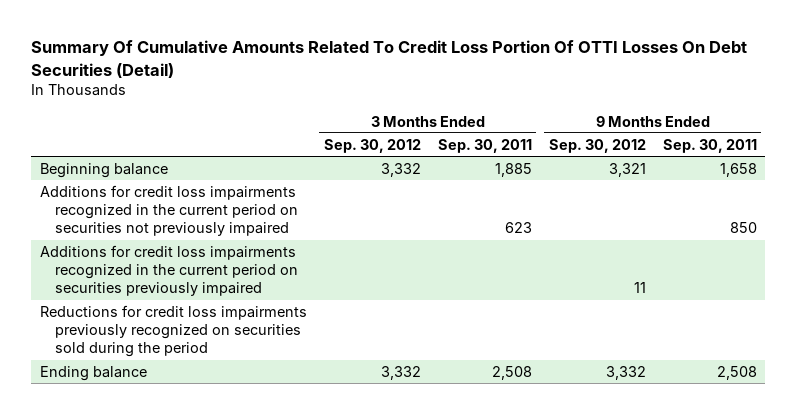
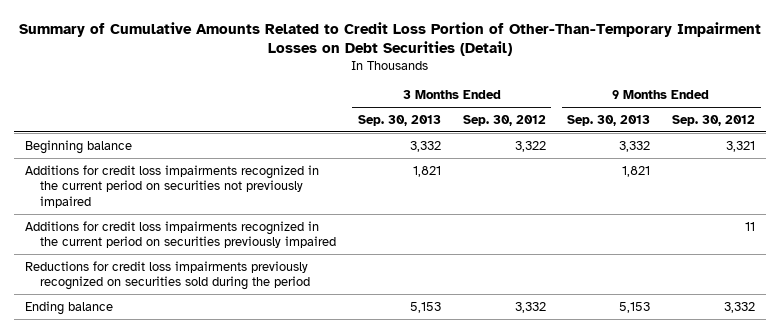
[31,40,748,78] Summary Of Cumulative Amounts Related To Credit Loss Portion Of OTTI Losses On Debt Securities (Detail) -> [19,21,762,57] Summary of Cumulative Amounts Related to Credit Loss Portion of Other-Than-Temporary Impairment Losses on Debt Securities (Detail)
[437,138,532,153] Sep. 30, 2011 -> none
[662,138,757,153] Sep. 30, 2011 -> none
none -> [357,114,441,126] Sep. 30, 2013
none -> [567,114,651,126] Sep. 30, 2013
[380,162,421,177] 3,332 -> [514,140,546,152] 3,322

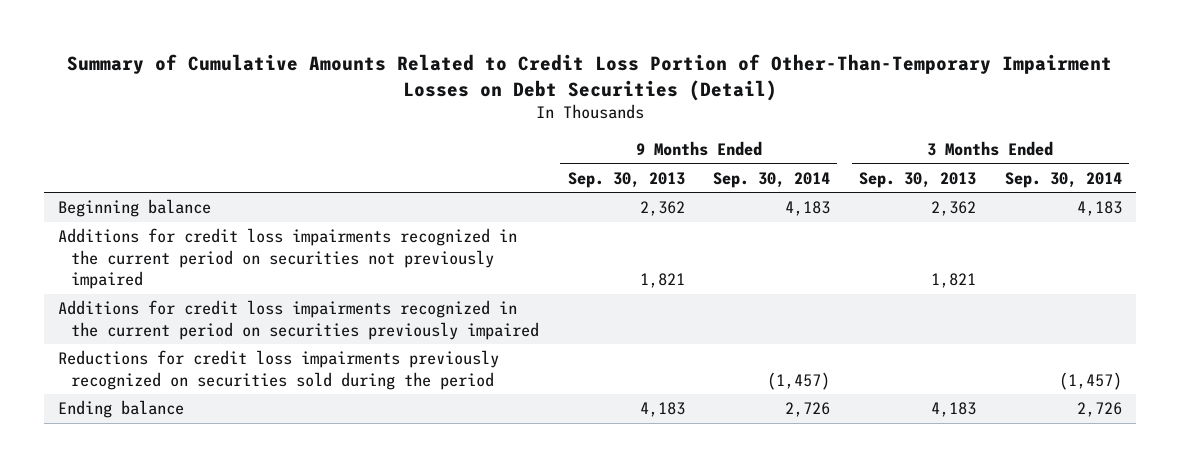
[462,114,546,126] Sep. 30, 2012 -> none
[672,114,756,126] Sep. 30, 2012 -> none
none -> [713,171,831,188] Sep. 30, 2014
none -> [1004,171,1122,188] Sep. 30, 2014
[409,140,441,152] 3,332 -> [931,201,977,217] 2,362
[619,140,651,152] 3,332 -> [639,201,685,217] 2,362
[409,301,441,313] 5,153 -> [931,402,977,418] 4,183
[619,301,651,313] 5,153 -> [639,402,685,418] 4,183

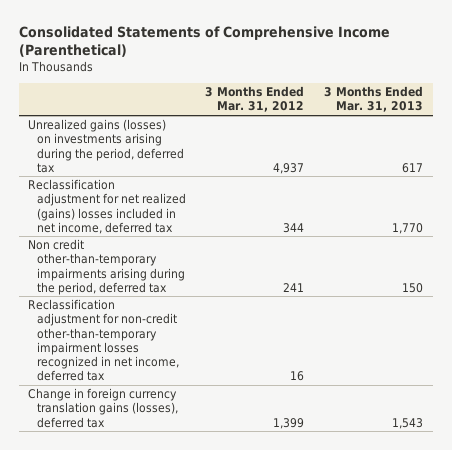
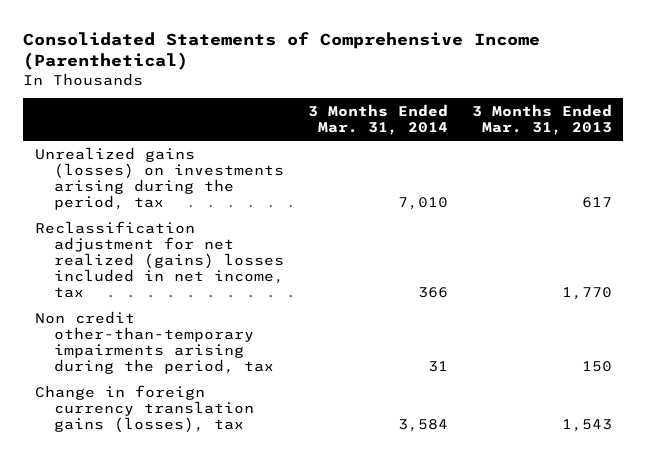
[205,86,305,113] 3 Months Ended Mar. 31, 2012 -> none
none -> [307,104,448,136] 3 Months Ended Mar. 31, 2014
[28,299,179,381] Reclassification adjustment for non-credit other-than-temporary impairment losses recognized in net income, deferred tax -> none
[28,119,184,173] Unrealized gains (losses) on investments arising during the period, deferred tax -> [34,146,285,210] Unrealized gains (losses) on investments arising during the period, tax
[28,179,186,234] Reclassification adjustment for net realized (gains) losses included in net income, deferred tax -> [34,220,285,298] Reclassification adjustment for net realized (gains) losses included in net income, tax
[28,239,185,295] Non credit other-than-temporary impairments arising during the period, deferred tax -> [34,310,275,374] Non credit other-than-temporary impairments arising during the period, tax
[28,388,178,428] Change in foreign currency translation gains (losses), deferred tax -> [34,384,255,433] Change in foreign currency translation gains (losses), tax

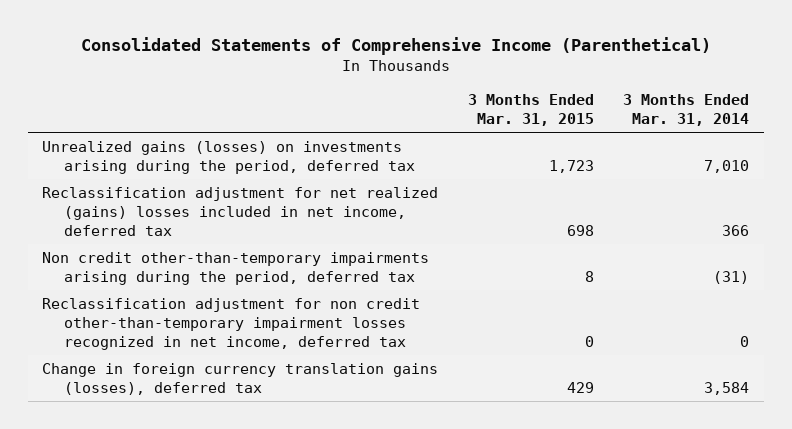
[471,104,612,136] 3 Months Ended Mar. 31, 2013 -> none
none -> [467,94,594,126] 3 Months Ended Mar. 31, 2015
[34,146,285,210] Unrealized gains (losses) on investments arising during the period, tax -> [42,141,415,174] Unrealized gains (losses) on investments arising during the period, deferred tax
[34,220,285,298] Reclassification adjustment for net realized (gains) losses included in net income, tax -> [42,187,439,236] Reclassification adjustment for net realized (gains) losses included in net income, deferred tax
[34,310,275,374] Non credit other-than-temporary impairments arising during the period, tax -> [42,252,430,285] Non credit other-than-temporary impairments arising during the period, deferred tax
[427,360,448,372] 31 -> [713,270,750,284] (31)
none -> [42,298,421,350] Reclassification adjustment for non credit other-than-temporary impairment losses recognized in net income, deferred tax
[34,384,255,433] Change in foreign currency translation gains (losses), tax -> [42,363,439,395] Change in foreign currency translation gains (losses), deferred tax

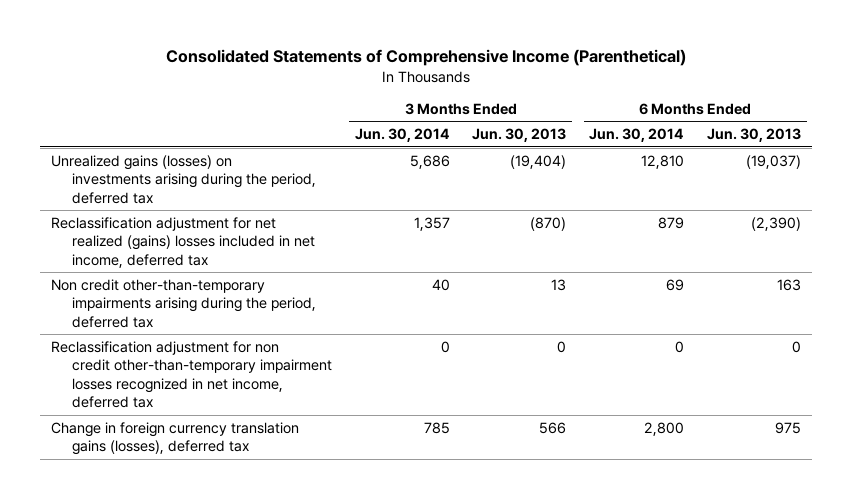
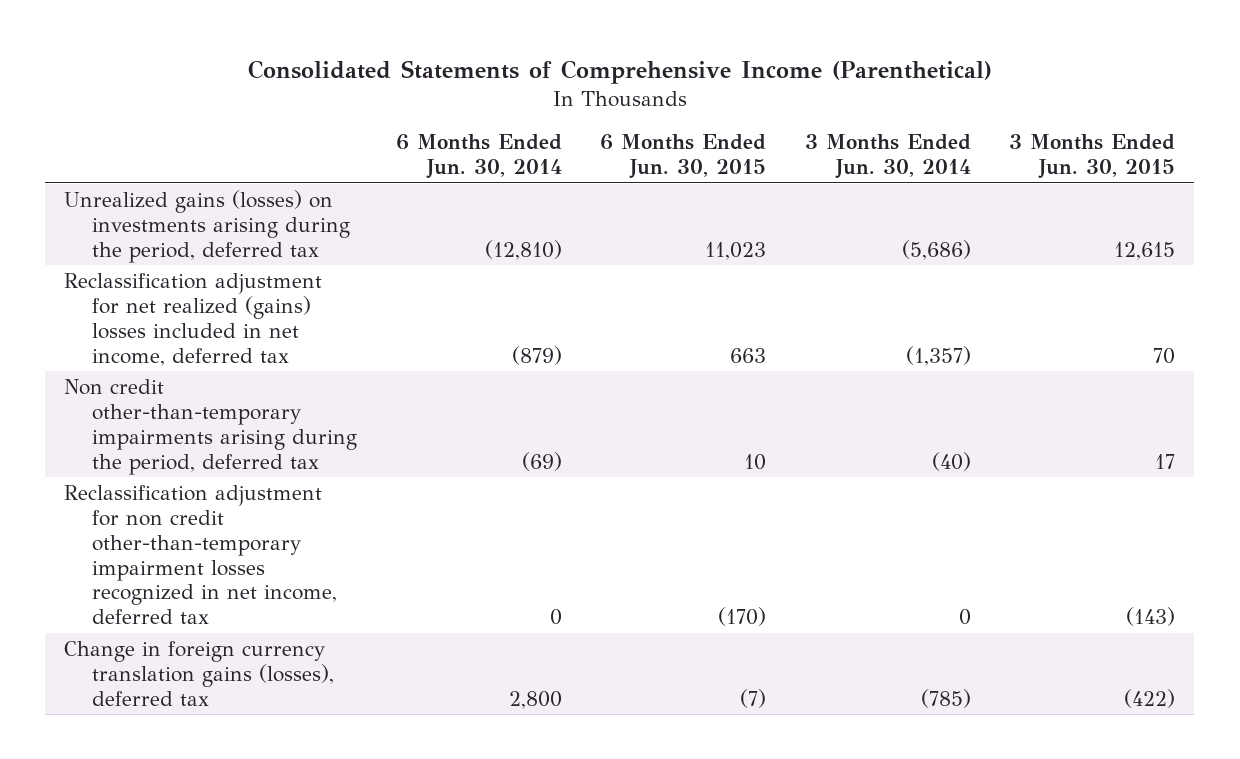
[472,128,567,143] Jun. 30, 2013 -> none
[707,128,802,143] Jun. 30, 2013 -> none
none -> [600,134,767,180] 6 Months Ended Jun. 30, 2015
none -> [1009,134,1176,180] 3 Months Ended Jun. 30, 2015
[409,154,450,169] 5,686 -> [901,239,971,260] (5,686)
[641,154,685,169] 12,810 -> [484,239,562,260] (12,810)
[413,216,450,231] 1,357 -> [905,345,971,366] (1,357)
[658,216,685,229] 879 -> [511,345,562,365] (879)
[431,278,450,291] 40 -> [931,451,971,471] (40)
[666,278,685,291] 69 -> [521,451,562,471] (69)
[423,421,450,434] 785 -> [920,688,971,708] (785)

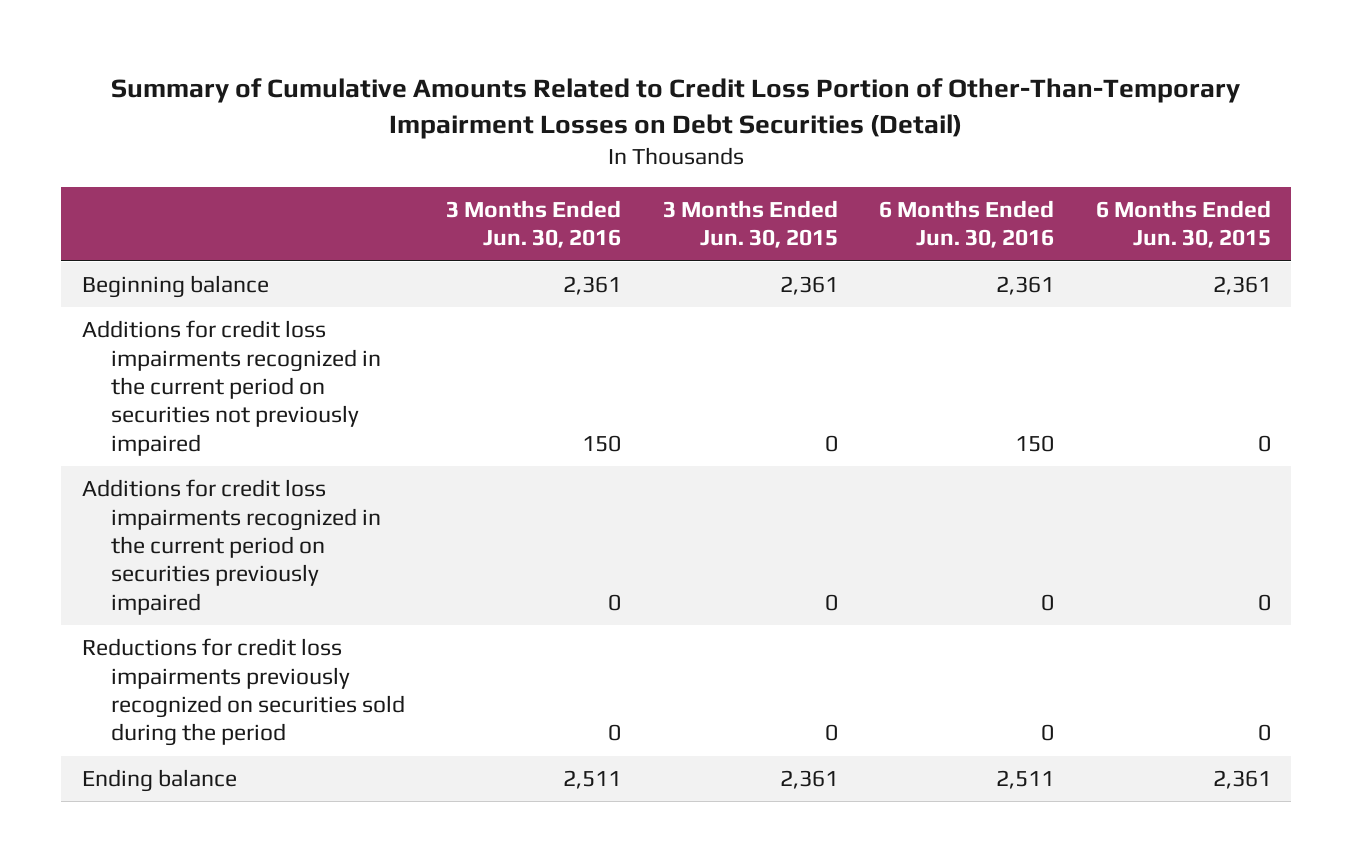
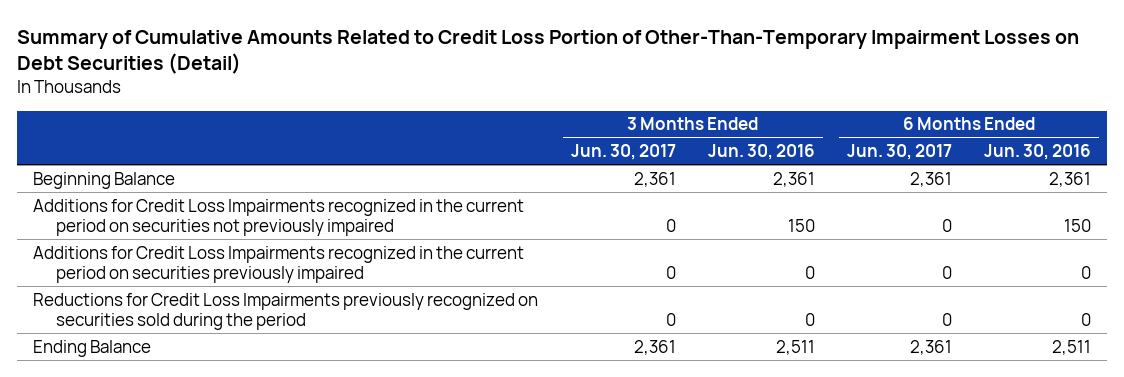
[662,199,838,249] 3 Months Ended Jun. 30, 2015 -> none
[1095,199,1271,249] 6 Months Ended Jun. 30, 2015 -> none
none -> [570,144,676,161] Jun. 30, 2017
none -> [846,144,952,161] Jun. 30, 2017
[81,275,269,299] Beginning balance -> [33,171,176,189] Beginning Balance
[81,320,381,456] Additions for credit loss impairments recognized in the current period on securities not previously impaired -> [33,198,525,236] Additions for Credit Loss Impairments recognized in the current period on securities not previously impaired
[81,479,381,615] Additions for credit loss impairments recognized in the current period on securities previously impaired -> [33,245,525,283] Additions for Credit Loss Impairments recognized in the current period on securities previously impaired
[81,638,405,747] Reductions for credit loss impairments previously recognized on securities sold during the period -> [33,292,539,330] Reductions for Credit Loss Impairments previously recognized on securities sold during the period
[81,769,237,793] Ending balance -> [33,339,152,357] Ending Balance

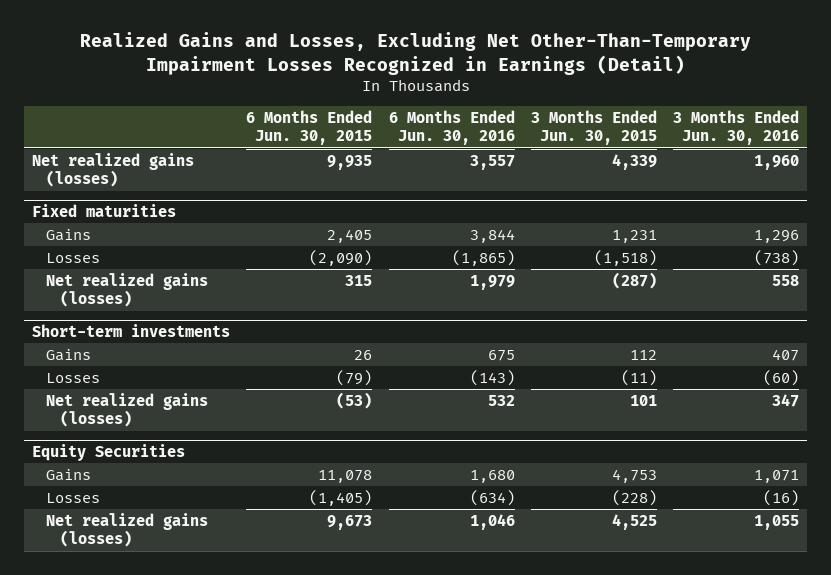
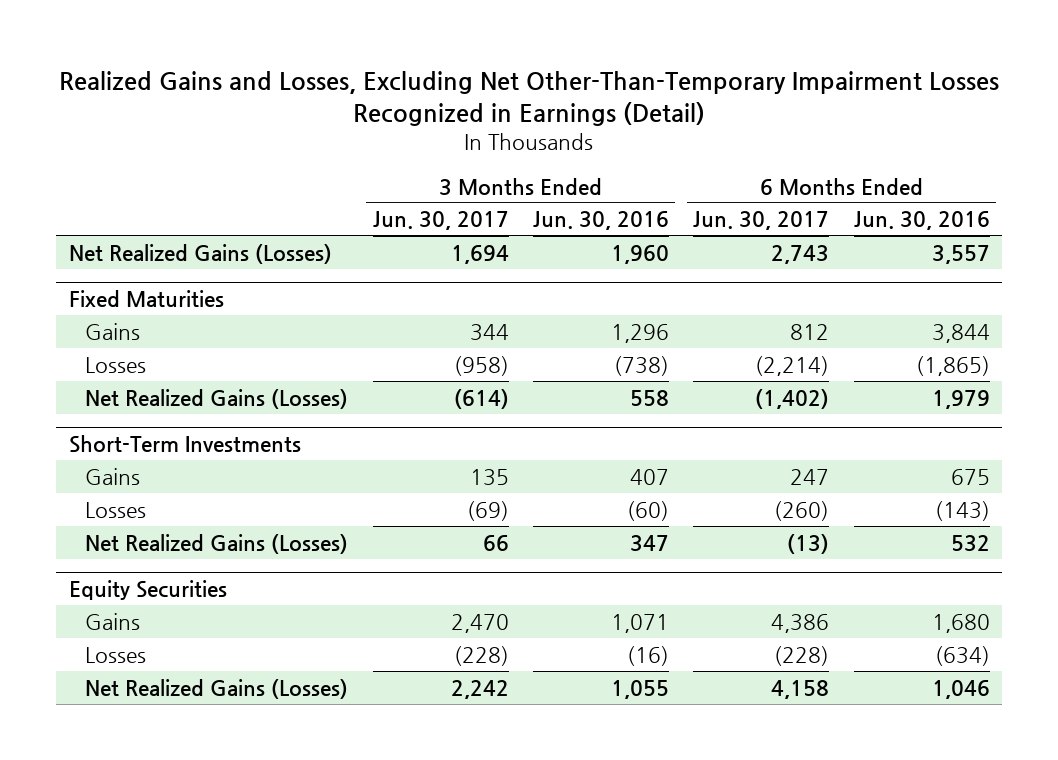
[246,109,373,146] 6 Months Ended Jun. 30, 2015 -> none
[530,109,657,146] 3 Months Ended Jun. 30, 2015 -> none
none -> [372,211,509,231] Jun. 30, 2017
none -> [693,211,830,231] Jun. 30, 2017
[32,152,195,188] Net realized gains (losses) -> [68,243,332,264] Net Realized Gains (Losses)
[32,204,177,218] Fixed maturities -> [68,290,224,308] Fixed Maturities
[46,272,209,308] Net realized gains (losses) -> [85,388,349,409] Net Realized Gains (Losses)
[32,324,231,338] Short-term investments -> [68,435,301,454] Short-Term Investments
[46,392,209,428] Net realized gains (losses) -> [85,533,349,554] Net Realized Gains (Losses)
[46,512,209,548] Net realized gains (losses) -> [85,678,349,699] Net Realized Gains (Losses)

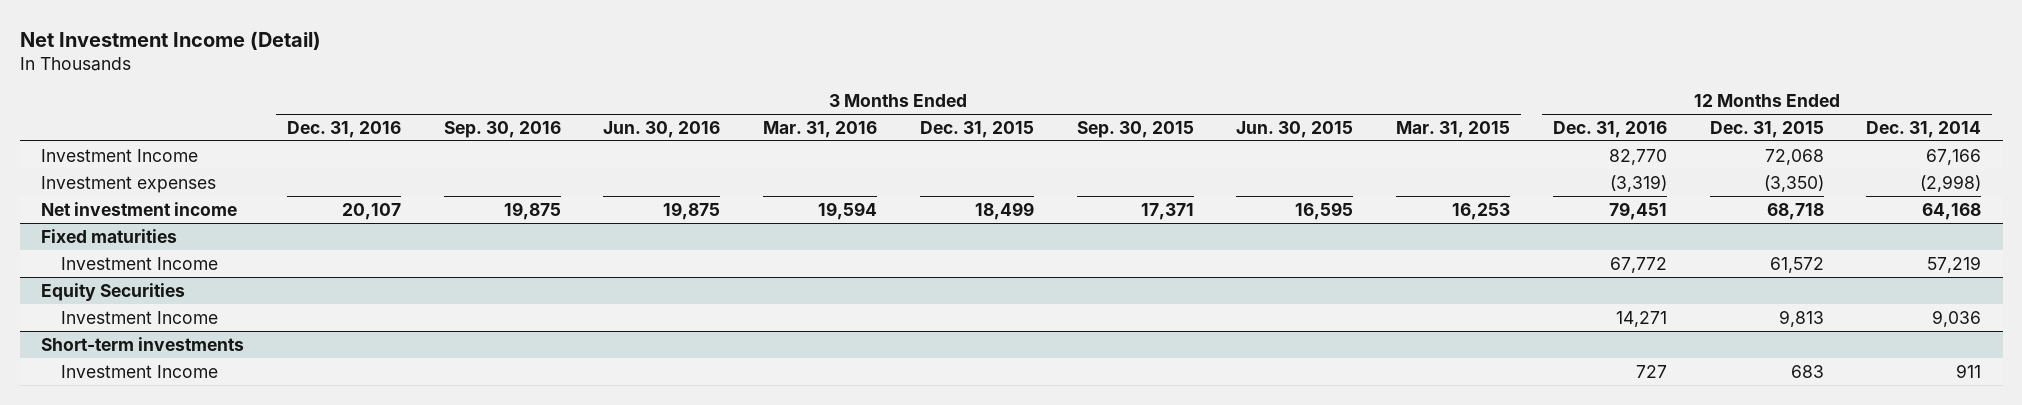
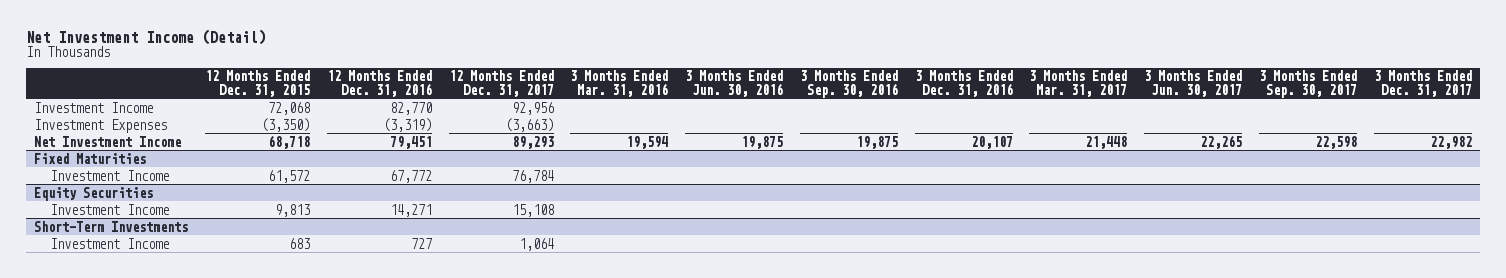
[919,120,1034,138] Dec. 31, 2015 -> none
[1076,120,1194,138] Sep. 30, 2015 -> none
[1236,120,1354,138] Jun. 30, 2015 -> none
[1396,120,1511,138] Mar. 31, 2015 -> none
[1866,120,1982,138] Dec. 31, 2014 -> none
none -> [448,70,554,97] 12 Months Ended Dec. 31, 2017
none -> [1029,70,1128,97] 3 Months Ended Mar. 31, 2017
none -> [1144,70,1243,97] 3 Months Ended Jun. 30, 2017
none -> [1259,70,1358,98] 3 Months Ended Sep. 30, 2017
none -> [1373,70,1472,97] 3 Months Ended Dec. 31, 2017
[41,175,217,193] Investment expenses -> [34,118,168,133] Investment Expenses
[41,201,238,216] Net investment income -> [34,135,182,147] Net Investment Income
[41,228,178,243] Fixed maturities -> [34,152,147,164] Fixed Maturities
[41,336,245,351] Short-term investments -> [34,220,189,232] Short-Term Investments

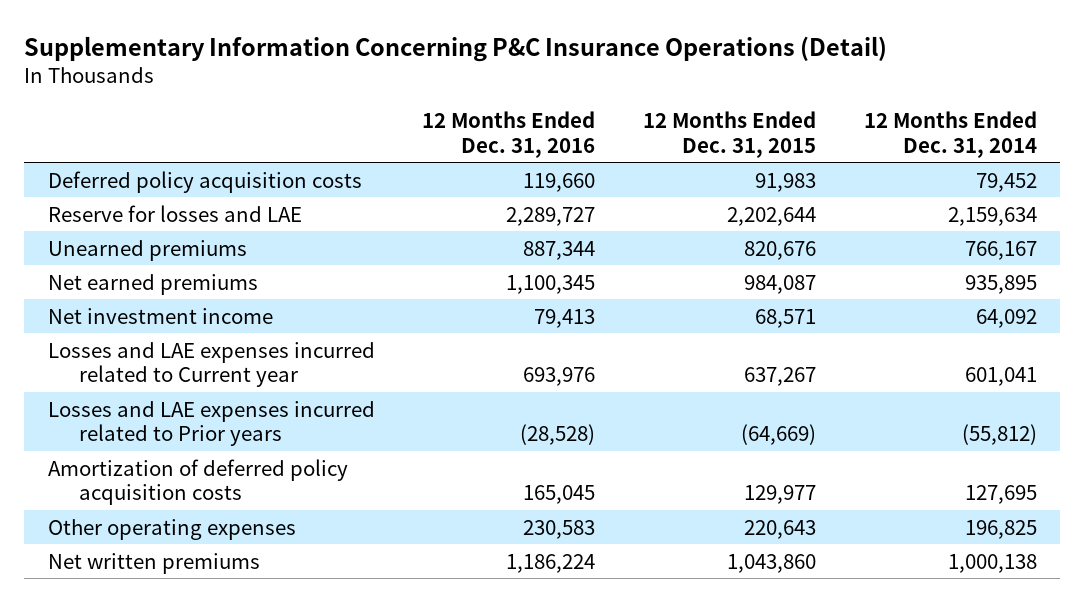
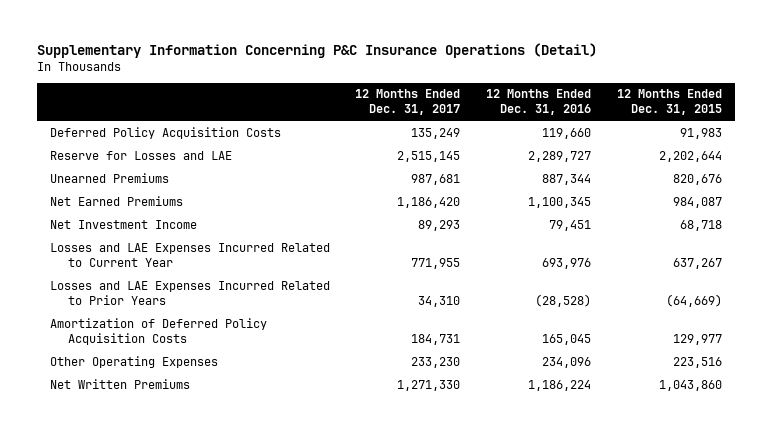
[863,111,1037,158] 12 Months Ended Dec. 31, 2014 -> none
none -> [355,89,461,116] 12 Months Ended Dec. 31, 2017
[47,170,362,193] Deferred policy acquisition costs -> [49,126,281,139] Deferred Policy Acquisition Costs
[47,204,302,222] Reserve for losses and LAE -> [49,150,232,160] Reserve for Losses and LAE
[47,239,247,261] Unearned premiums -> [49,172,169,183] Unearned Premiums
[47,273,258,295] Net earned premiums -> [49,195,183,206] Net Earned Premiums
[47,307,273,324] Net investment income -> [49,219,197,229] Net Investment Income
[534,308,596,328] 79,413 -> [549,219,592,231] 79,451
[754,308,816,328] 68,571 -> [679,219,722,231] 68,718
[47,341,375,388] Losses and LAE expenses incurred related to Current year -> [49,242,330,267] Losses and LAE Expenses Incurred Related to Current Year
[47,400,375,447] Losses and LAE expenses incurred related to Prior years -> [49,280,330,305] Losses and LAE Expenses Incurred Related to Prior Years
[47,458,348,506] Amortization of deferred policy acquisition costs -> [49,317,267,345] Amortization of Deferred Policy Acquisition Costs
[47,518,296,540] Other operating expenses -> [49,355,218,368] Other Operating Expenses
[523,519,596,539] 230,583 -> [542,356,592,368] 234,096
[743,519,816,539] 220,643 -> [672,356,722,368] 223,516
[47,552,260,574] Net written premiums -> [49,378,190,389] Net Written Premiums

